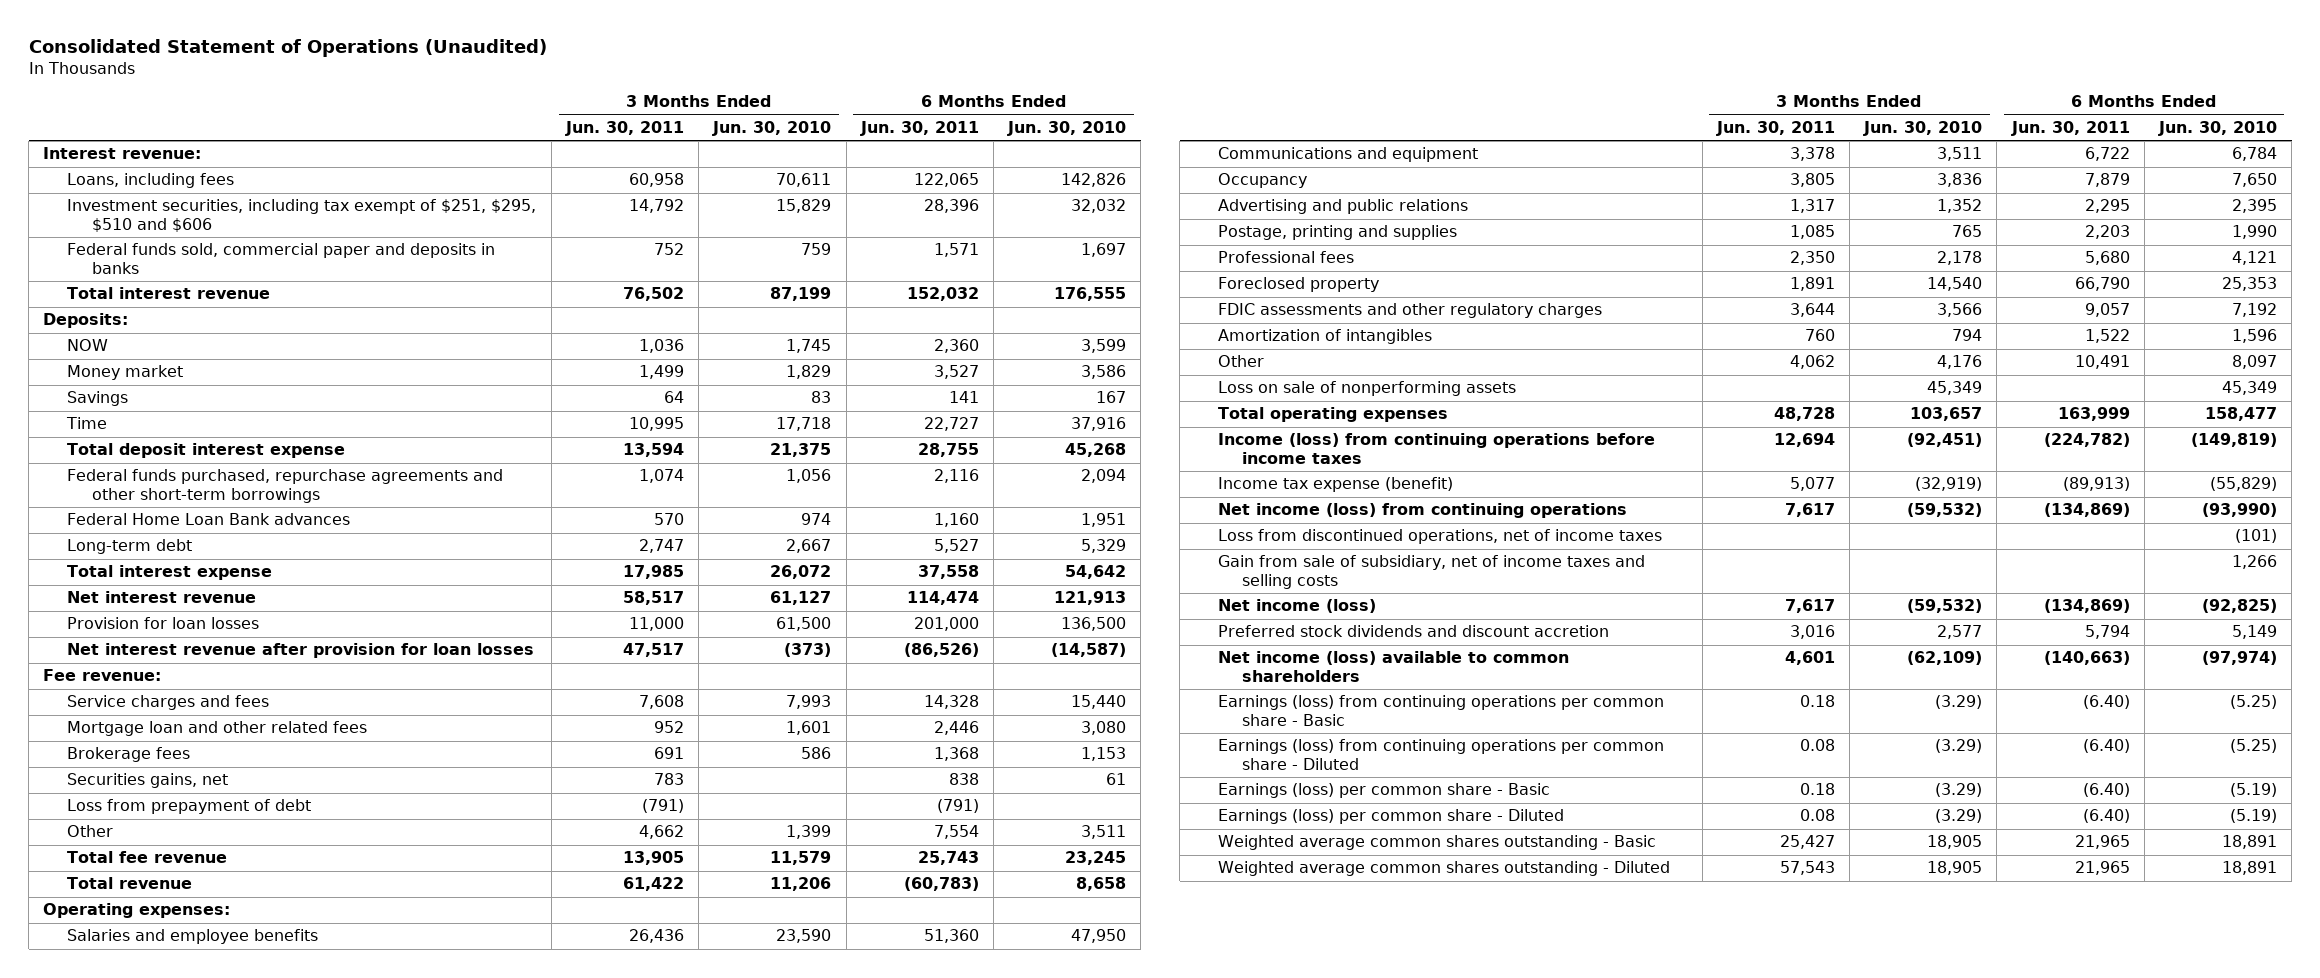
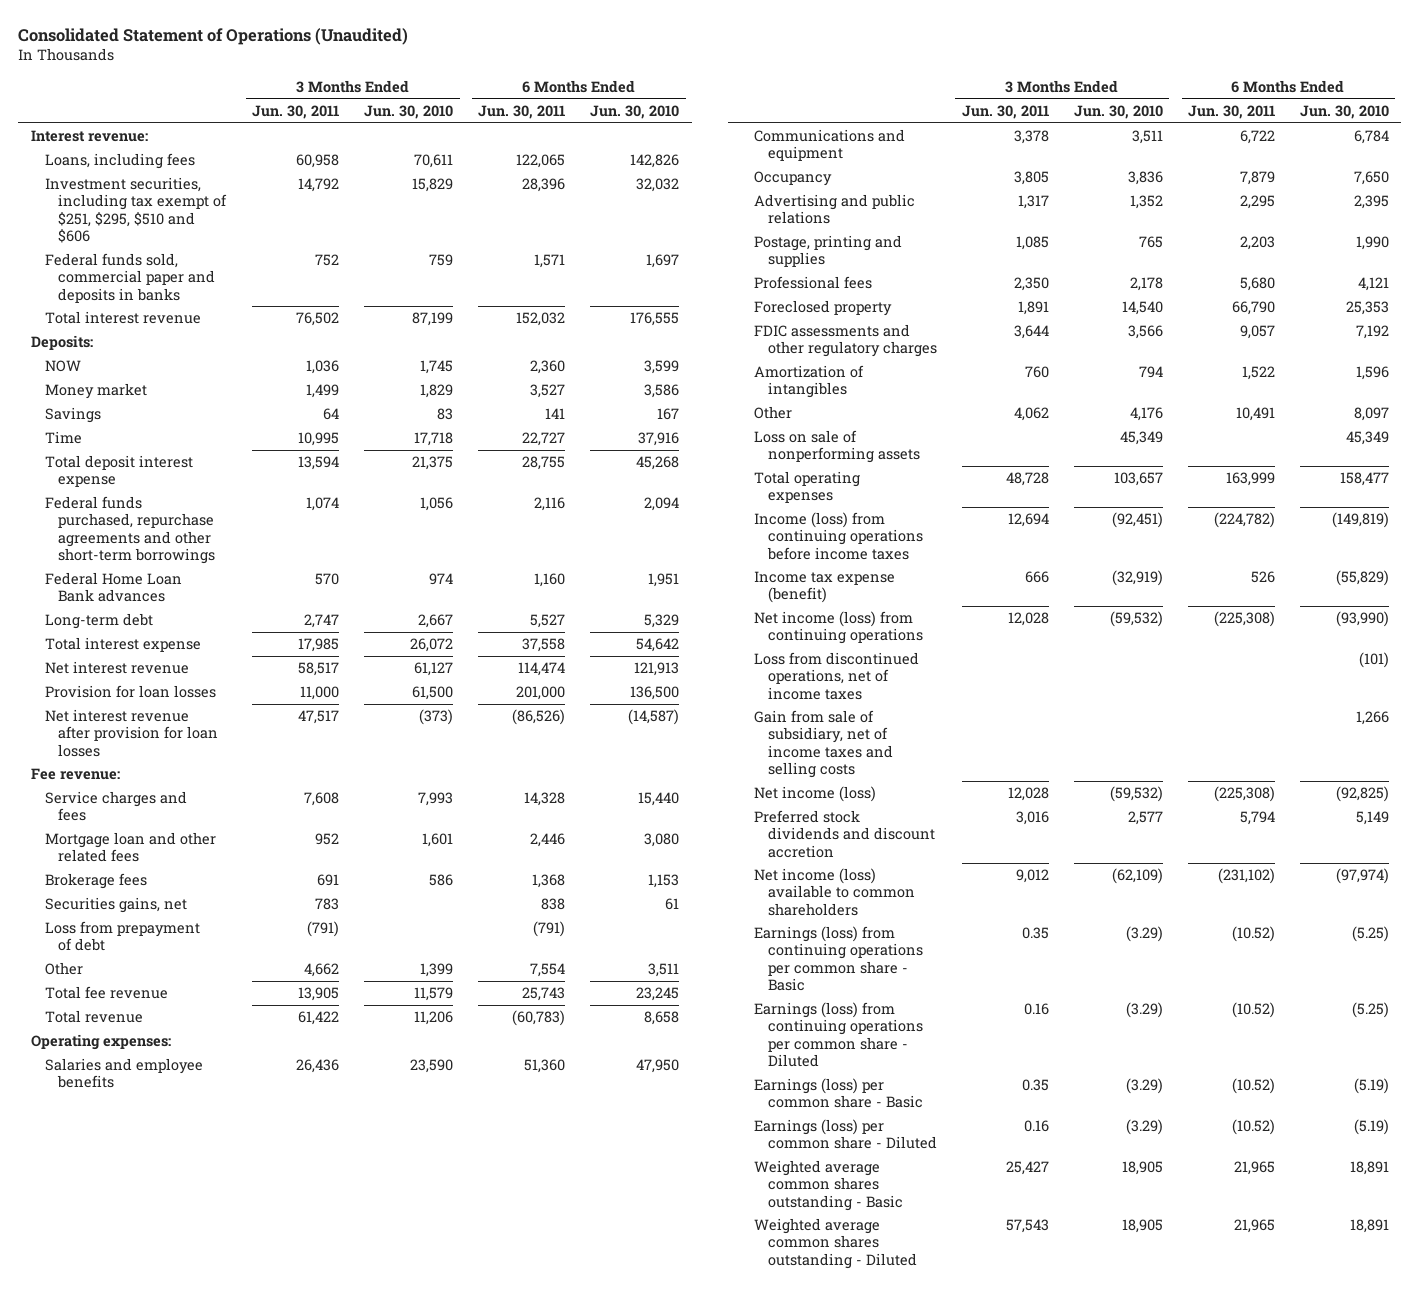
[1789,477,1835,492] 5,077 -> [1024,571,1049,584] 666
[2062,477,2130,492] (89,913) -> [1250,571,1275,584] 526
[1784,503,1835,518] 7,617 -> [1007,612,1049,627] 12,028
[2043,503,2130,518] (134,869) -> [1213,611,1275,628] (225,308)
[1784,599,1835,614] 7,617 -> [1007,787,1049,802] 12,028
[2043,599,2130,614] (134,869) -> [1213,786,1275,803] (225,308)
[1784,651,1835,666] 4,601 -> [1015,869,1049,884] 9,012
[2043,651,2130,666] (140,663) -> [1217,868,1275,885] (231,102)
[1799,695,1835,708] 0.18 -> [1021,927,1049,940] 0.35
[2082,695,2130,710] (6.40) -> [1231,926,1275,943] (10.52)
[1799,739,1835,752] 0.08 -> [1023,1003,1049,1016] 0.16
[2082,739,2130,754] (6.40) -> [1231,1002,1275,1019] (10.52)
[1799,783,1835,796] 0.18 -> [1021,1079,1049,1092] 0.35
[2082,783,2130,798] (6.40) -> [1231,1078,1275,1095] (10.52)
[1799,809,1835,822] 0.08 -> [1023,1120,1049,1133] 0.16
[2082,809,2130,824] (6.40) -> [1231,1119,1275,1136] (10.52)

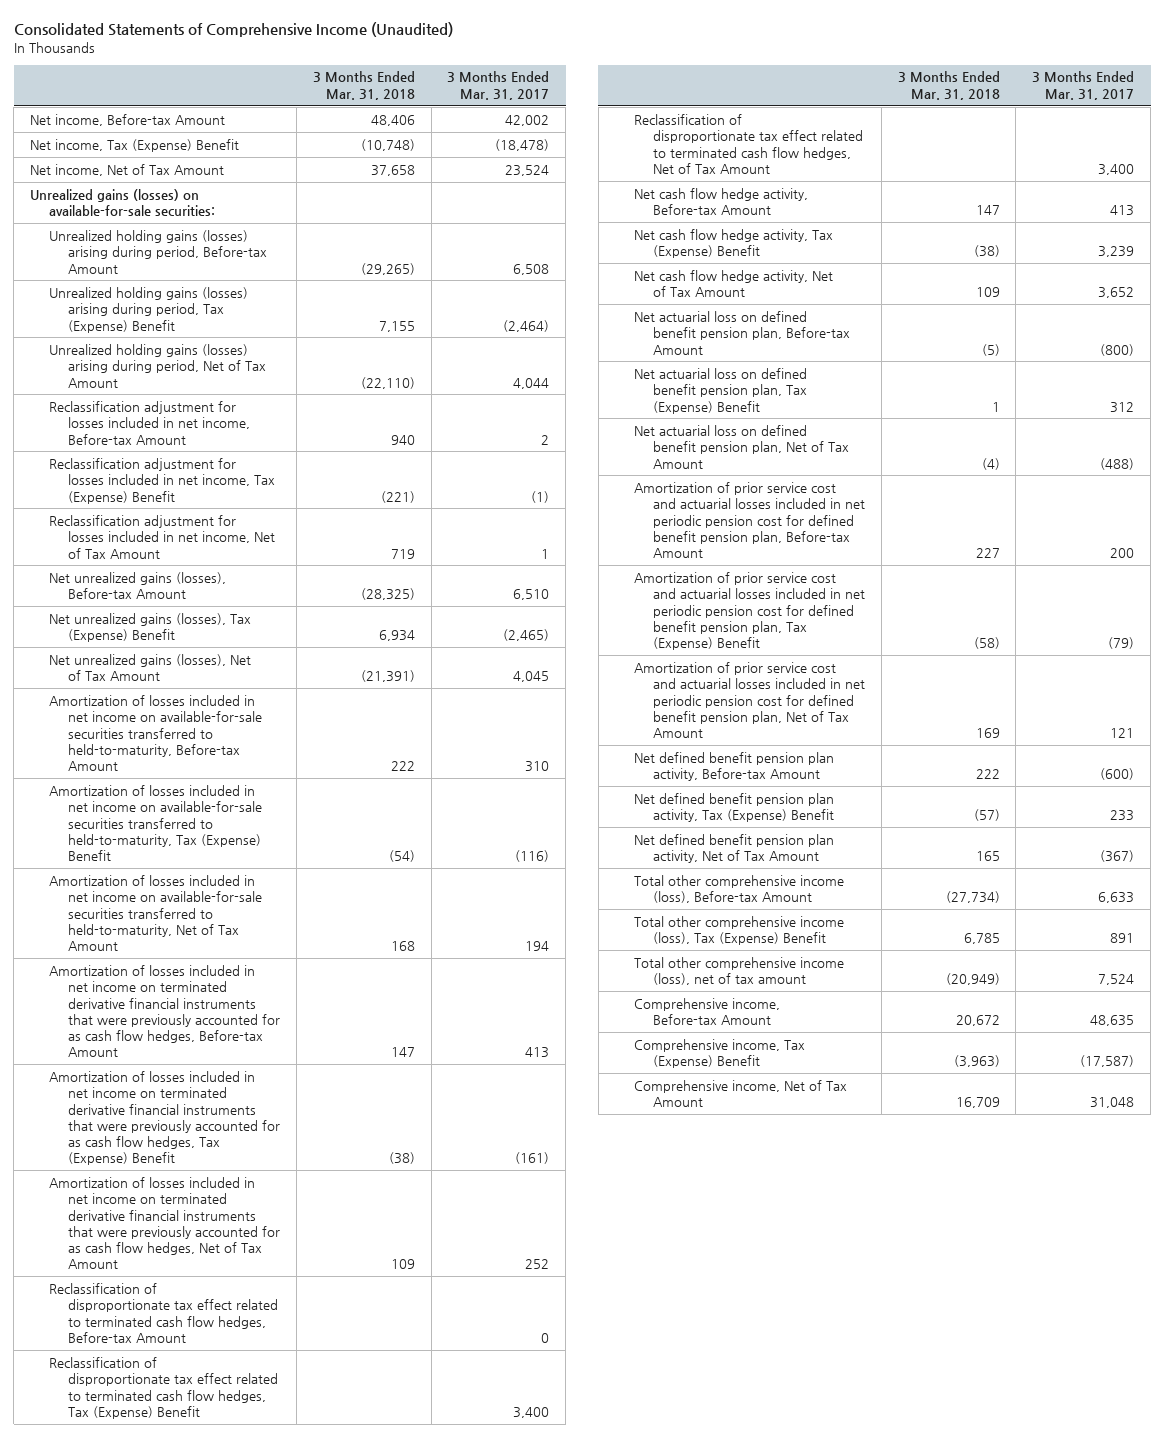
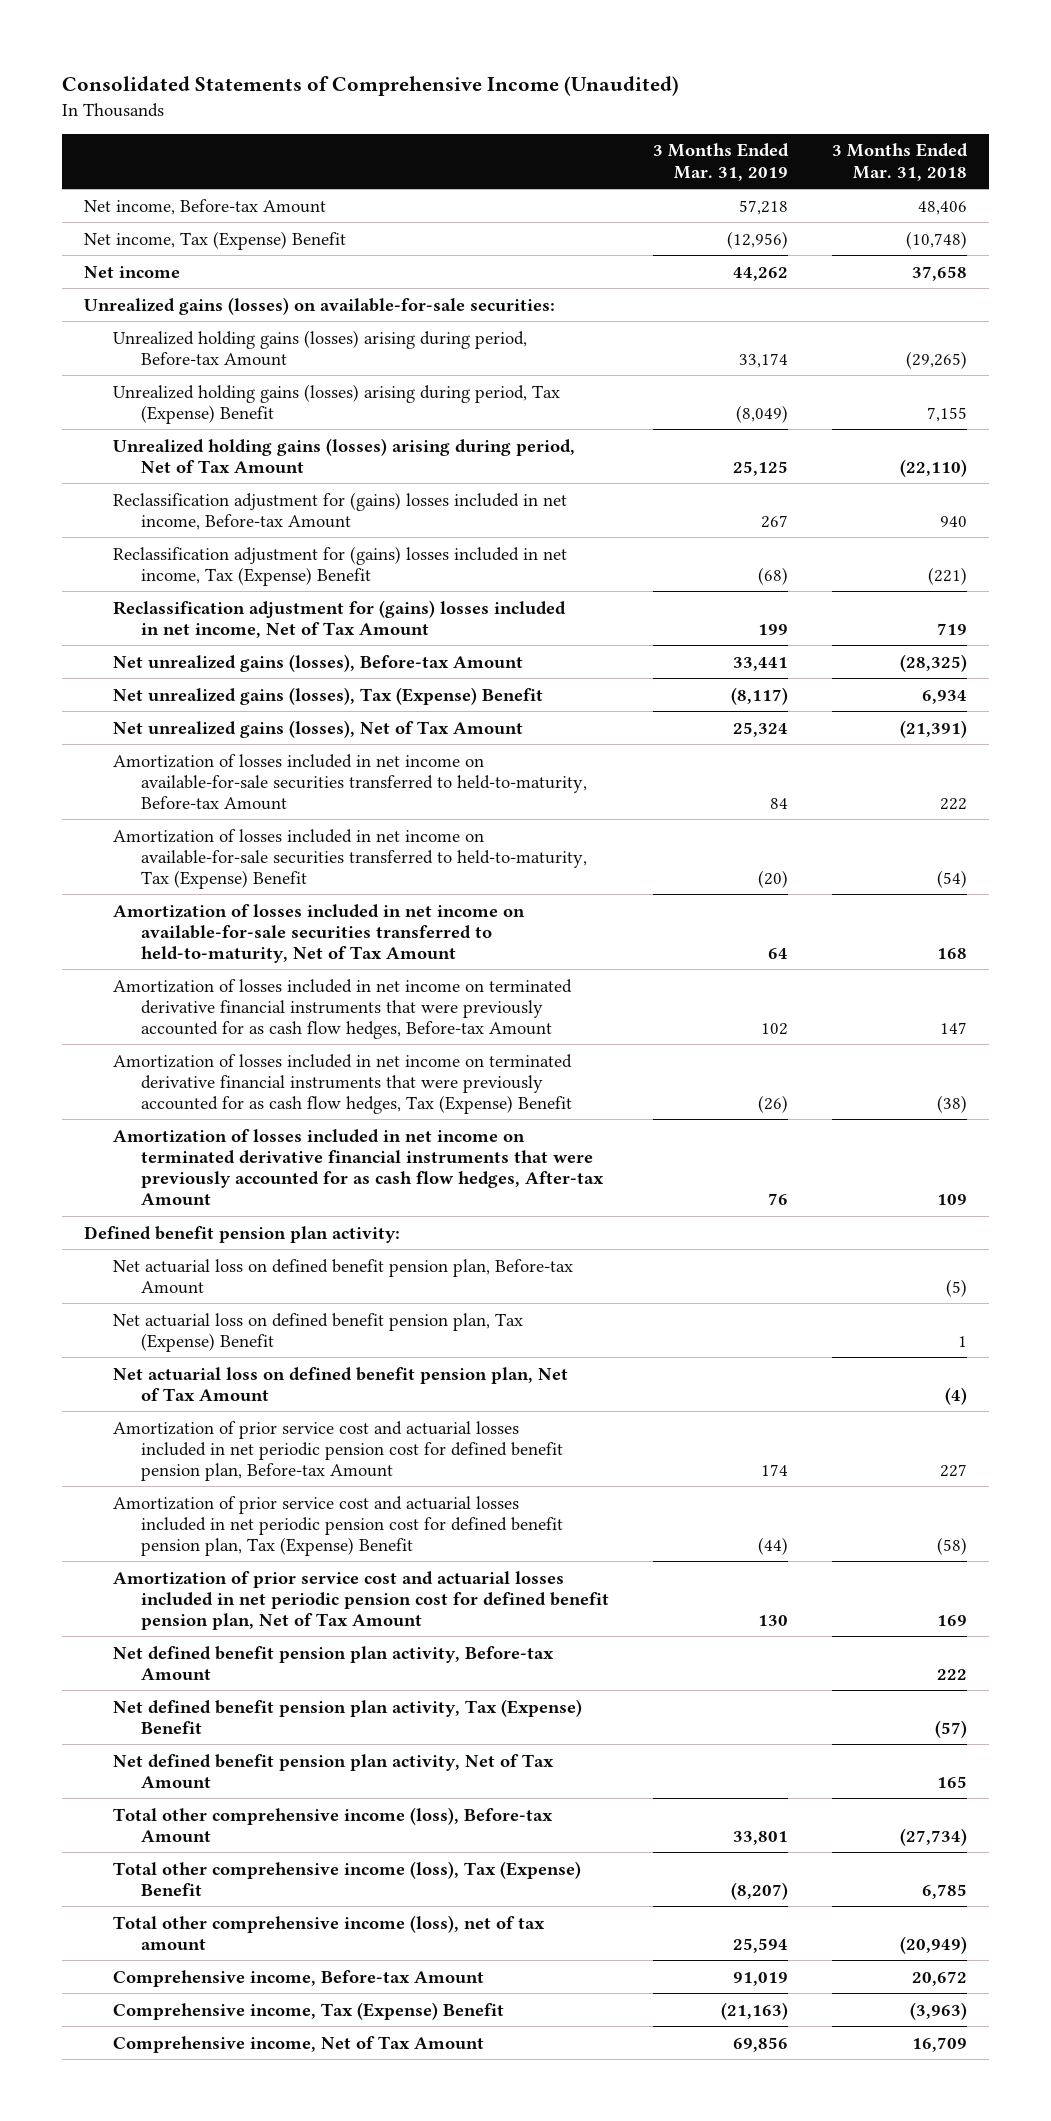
[447,71,550,100] 3 Months Ended Mar. 31, 2017 -> none
none -> [653,143,790,181] 3 Months Ended Mar. 31, 2019
[30,163,225,176] Net income, Net of Tax Amount -> [83,265,180,278] Net income
[49,400,251,445] Reclassification adjustment for losses included in net income, Before-tax Amount -> [112,491,567,530] Reclassification adjustment for (gains) losses included in net income, Before-tax Amount
[49,457,276,504] Reclassification adjustment for losses included in net income, Tax (Expense) Benefit -> [112,545,567,586] Reclassification adjustment for (gains) losses included in net income, Tax (Expense) Benefit
[49,514,276,559] Reclassification adjustment for losses included in net income, Net of Tax Amount -> [112,599,566,638] Reclassification adjustment for (gains) losses included in net income, Net of Tax Amount
[49,1282,279,1343] Reclassification of disproportionate tax effect related to terminated cash flow hedges, Before-tax Amount -> none
[49,1356,279,1419] Reclassification of disproportionate tax effect related to terminated cash flow hedges, Tax (Expense) Benefit -> none
[633,113,863,174] Reclassification of disproportionate tax effect related to terminated cash flow hedges, Net of Tax Amount -> none
[633,187,808,216] Net cash flow hedge activity, Before-tax Amount -> none
[633,228,833,259] Net cash flow hedge activity, Tax (Expense) Benefit -> none
[633,269,833,298] Net cash flow hedge activity, Net of Tax Amount -> none
[49,1176,281,1270] Amortization of losses included in net income on terminated derivative financial instruments that were previously accounted for as cash flow hedges, Net of Tax Amount -> [112,1128,605,1207] Amortization of losses included in net income on terminated derivative financial instruments that were previously accounted for as cash flow hedges, After-tax Amount
none -> [83,1225,400,1243] Defined benefit pension plan activity:

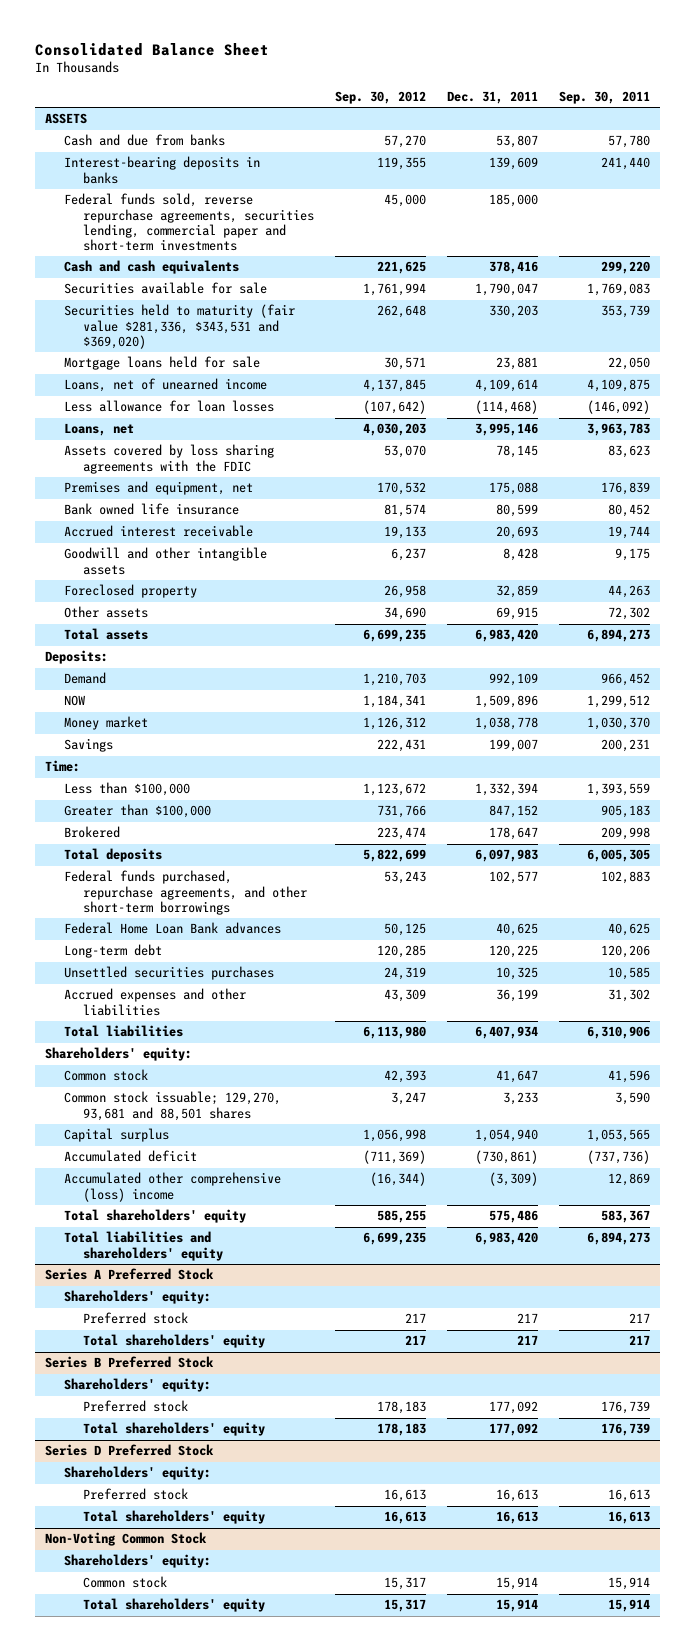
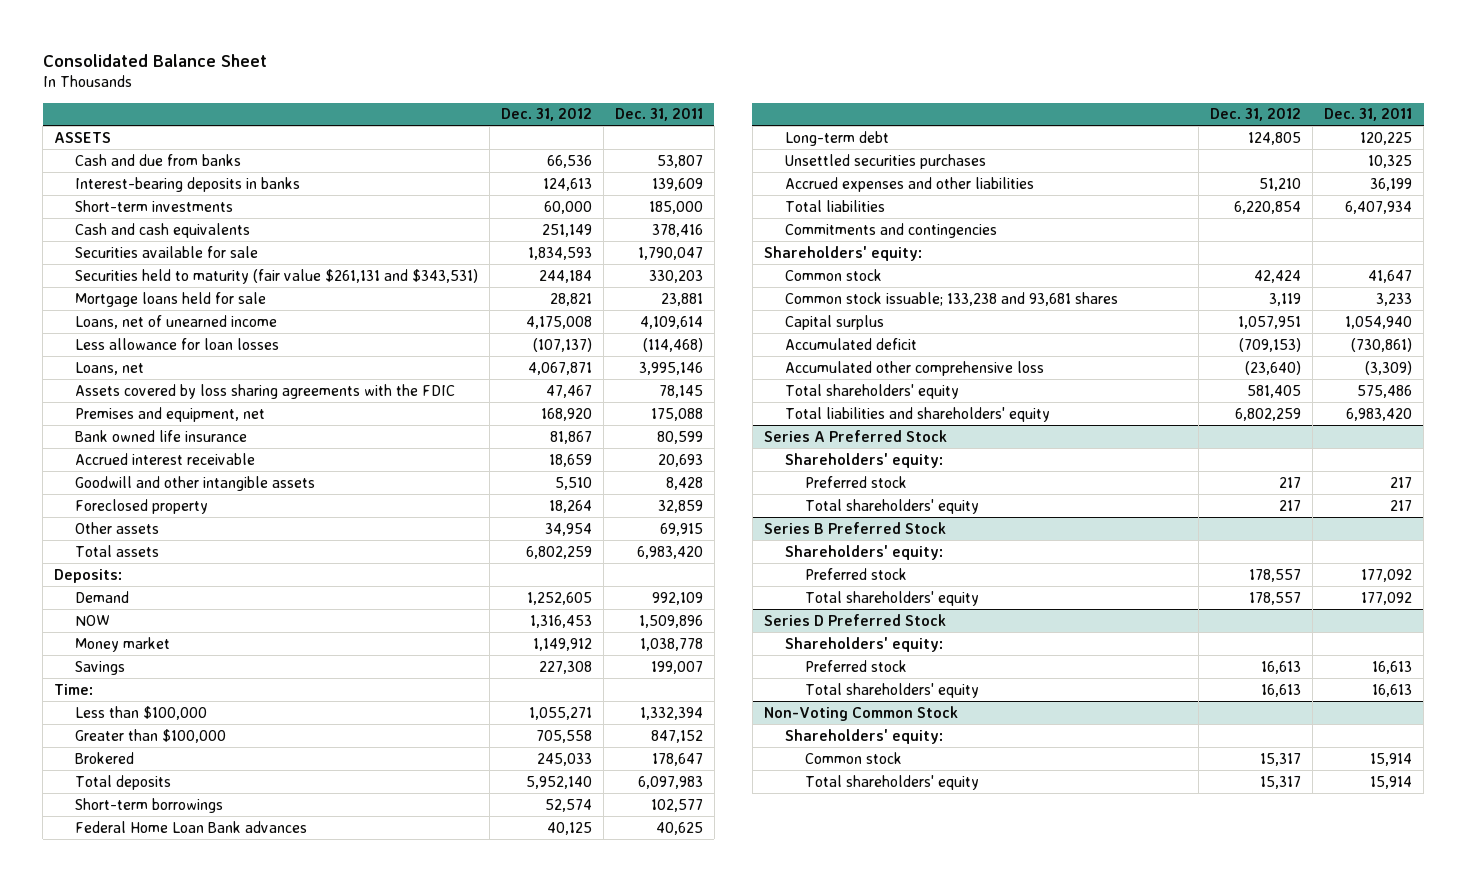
[335,90,427,104] Sep. 30, 2012 -> none
[558,90,650,104] Sep. 30, 2011 -> none
none -> [500,108,592,122] Dec. 31, 2012
[64,193,315,251] Federal funds sold, reverse repurchase agreements, securities lending, commercial paper and short-term investments -> [75,199,234,212] Short-term investments
[64,304,296,349] Securities held to maturity (fair value $281,336, $343,531 and $369,020) -> [75,268,479,284] Securities held to maturity (fair value $261,131 and $343,531)
[64,870,308,915] Federal funds purchased, repurchase agreements, and other short-term borrowings -> [75,797,224,813] Short-term borrowings
none -> [784,222,997,238] Commitments and contingencies
[64,1091,282,1121] Common stock issuable; 129,270, 93,681 and 88,501 shares -> [784,291,1118,306] Common stock issuable; 133,238 and 93,681 shares
[64,1172,282,1202] Accumulated other comprehensive (loss) income -> [784,360,1044,376] Accumulated other comprehensive loss

